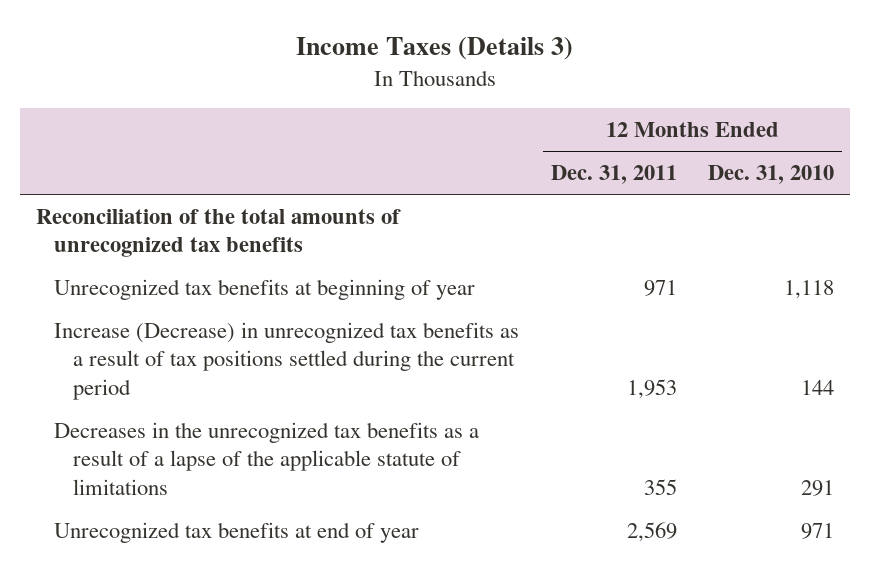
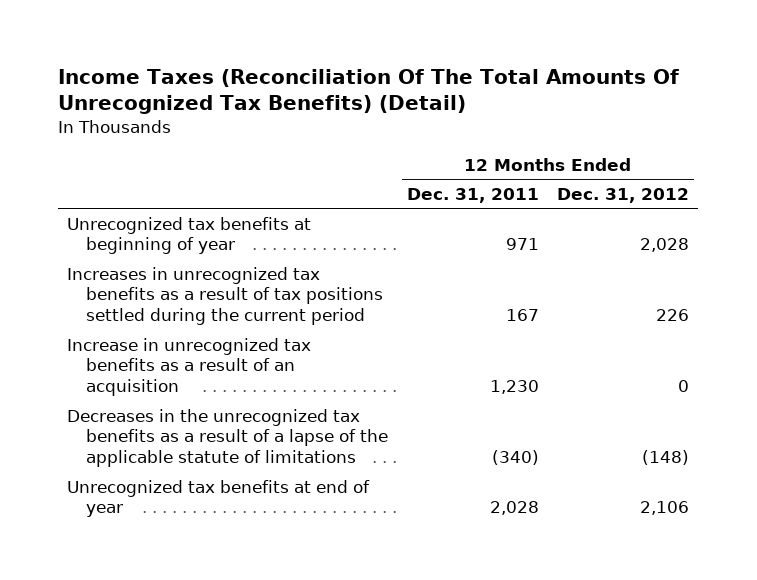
[296,37,574,61] Income Taxes (Details 3) -> [58,69,680,115] Income Taxes (Reconciliation Of The Total Amounts Of Unrecognized Tax Benefits) (Detail)
[708,165,835,185] Dec. 31, 2010 -> none
none -> [557,187,690,203] Dec. 31, 2012
[36,208,402,258] Reconciliation of the total amounts of unrecognized tax benefits -> none
[54,321,520,400] Increase (Decrease) in unrecognized tax benefits as a result of tax positions settled during the current period -> [67,266,383,326] Increases in unrecognized tax benefits as a result of tax positions settled during the current period
[626,378,677,399] 1,953 -> [505,309,539,322] 167
none -> [67,337,312,397] Increase in unrecognized tax benefits as a result of an acquisition
[643,478,677,495] 355 -> [491,450,539,466] (340)
[626,521,677,542] 2,569 -> [489,501,539,516] 2,028

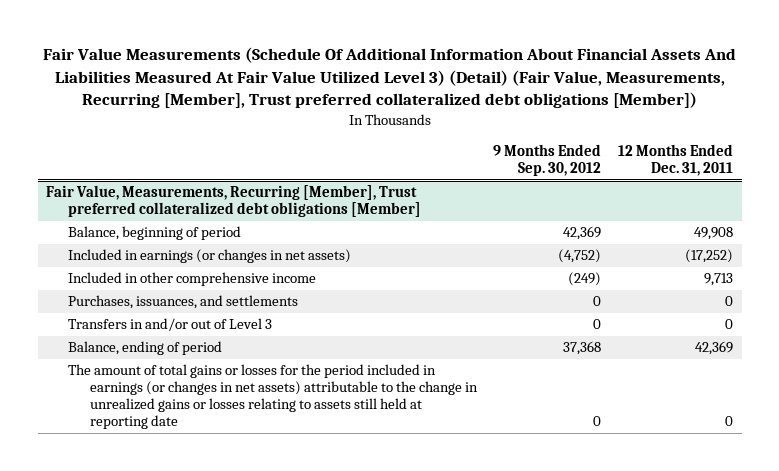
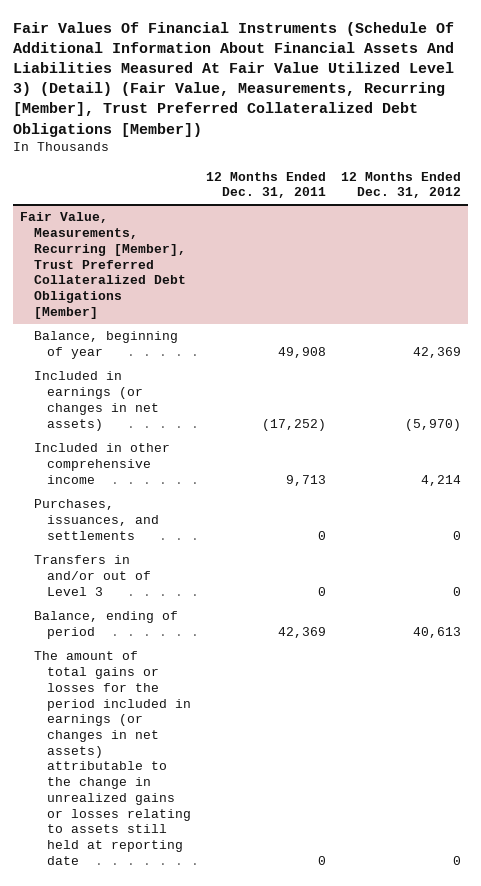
[42,47,736,109] Fair Value Measurements (Schedule Of Additional Information About Financial Assets And Liabilities Measured At Fair Value Utilized Level 3) (Detail) (Fair Value, Measurements, Recurring [Member], Trust preferred collateralized debt obligations [Member]) -> [12,21,454,137] Fair Values Of Financial Instruments (Schedule Of Additional Information About Financial Assets And Liabilities Measured At Fair Value Utilized Level 3) (Detail) (Fair Value, Measurements, Recurring [Member], Trust Preferred Collateralized Debt Obligations [Member])
[493,144,602,176] 9 Months Ended Sep. 30, 2012 -> none
none -> [340,171,461,199] 12 Months Ended Dec. 31, 2012
[46,185,421,218] Fair Value, Measurements, Recurring [Member], Trust preferred collateralized debt obligations [Member] -> [20,212,186,319] Fair Value, Measurements, Recurring [Member], Trust Preferred Collateralized Debt Obligations [Member]
[67,226,241,241] Balance, beginning of period -> [33,331,178,360] Balance, beginning of year

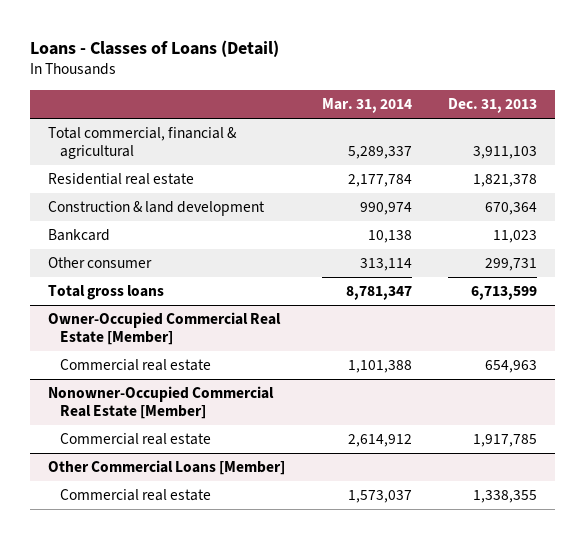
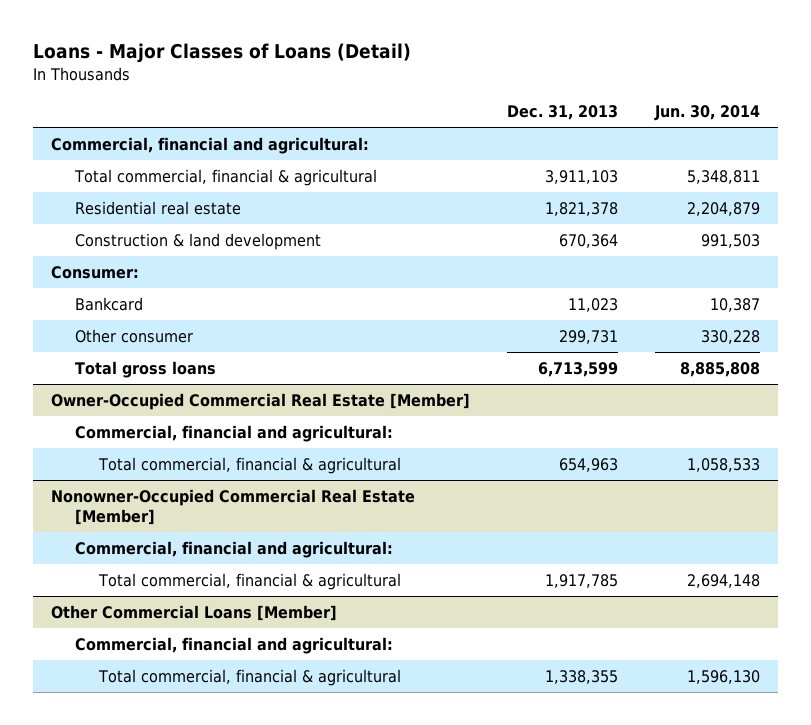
[29,39,279,57] Loans - Classes of Loans (Detail) -> [33,43,412,64] Loans - Major Classes of Loans (Detail)
[321,98,412,114] Mar. 31, 2014 -> none
none -> [653,105,760,122] Jun. 30, 2014
none -> [51,136,370,154] Commercial, financial and agricultural:
none -> [51,265,140,279] Consumer:
none -> [75,424,394,442] Commercial, financial and agricultural:
[59,359,211,372] Commercial real estate -> [97,456,401,474] Total commercial, financial & agricultural
none -> [75,540,394,558] Commercial, financial and agricultural:
[59,433,211,446] Commercial real estate -> [97,572,401,590] Total commercial, financial & agricultural
none -> [75,636,394,654] Commercial, financial and agricultural:
[59,489,211,502] Commercial real estate -> [97,668,401,686] Total commercial, financial & agricultural

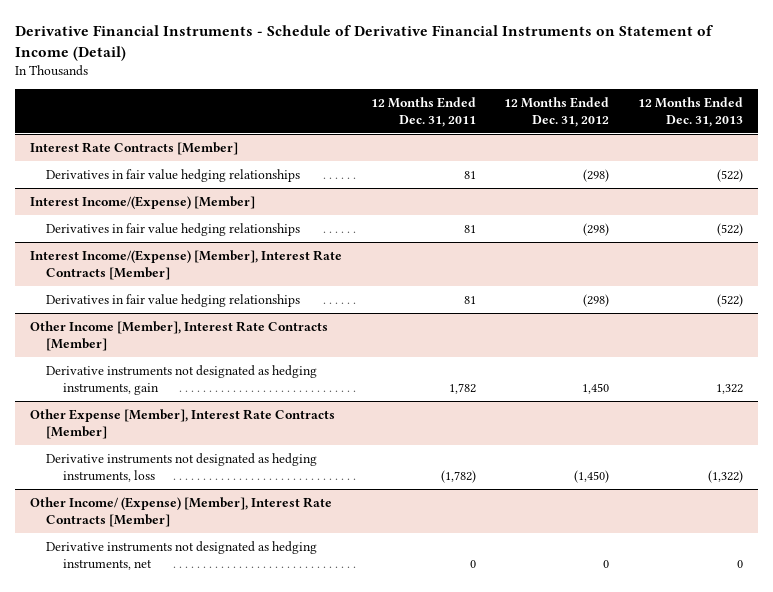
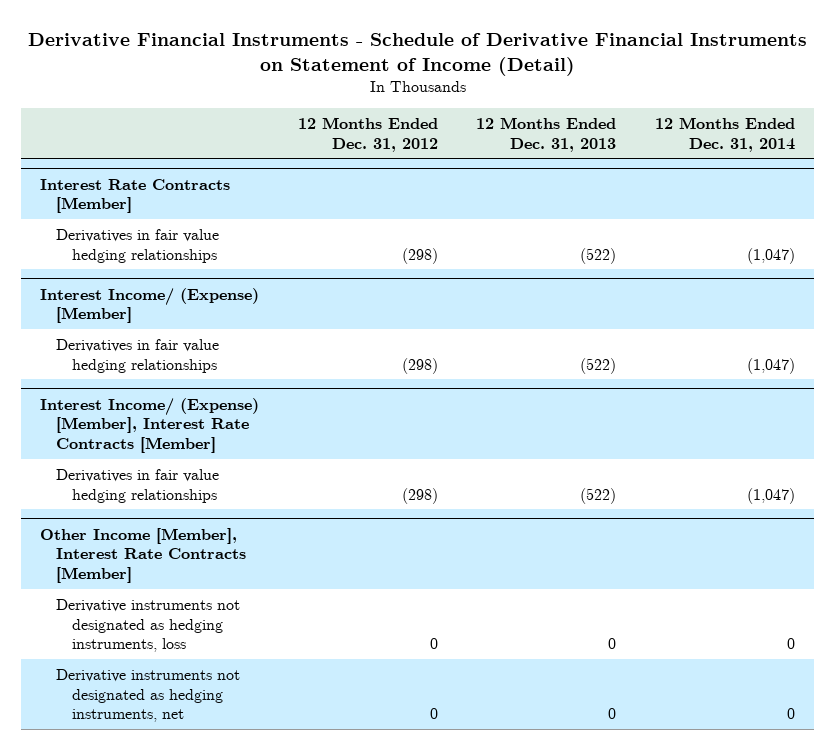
[370,96,476,127] 12 Months Ended Dec. 31, 2011 -> none
none -> [654,116,795,152] 12 Months Ended Dec. 31, 2014
[29,195,255,209] Interest Income/(Expense) [Member] -> [40,287,260,324] Interest Income/ (Expense) [Member]
[29,249,342,280] Interest Income/(Expense) [Member], Interest Rate Contracts [Member] -> [40,397,260,454] Interest Income/ (Expense) [Member], Interest Rate Contracts [Member]
[46,364,318,395] Derivative instruments not designated as hedging instruments, gain -> none
[29,408,335,439] Other Expense [Member], Interest Rate Contracts [Member] -> none
[29,496,332,527] Other Income/ (Expense) [Member], Interest Rate Contracts [Member] -> none
[574,469,610,483] (1,450) -> [429,638,438,650] 0
[708,469,744,483] (1,322) -> [608,638,617,650] 0

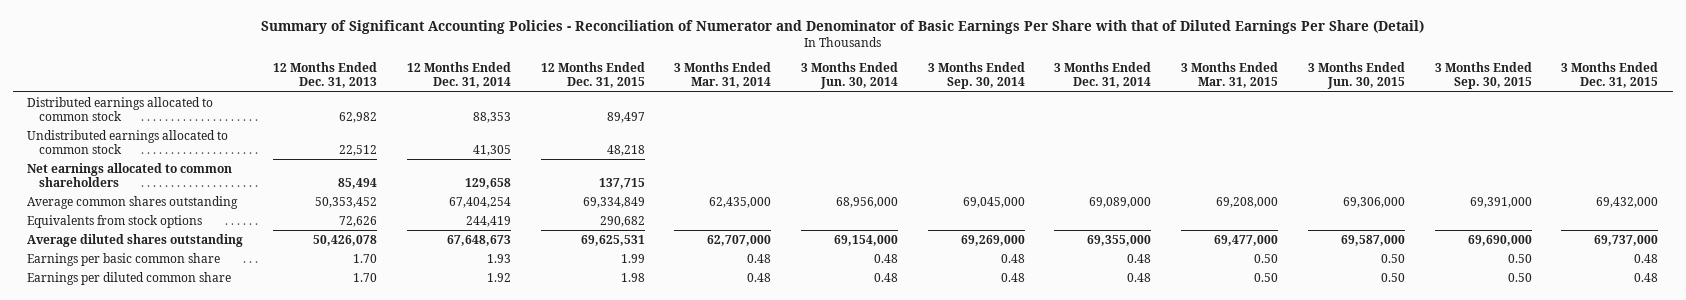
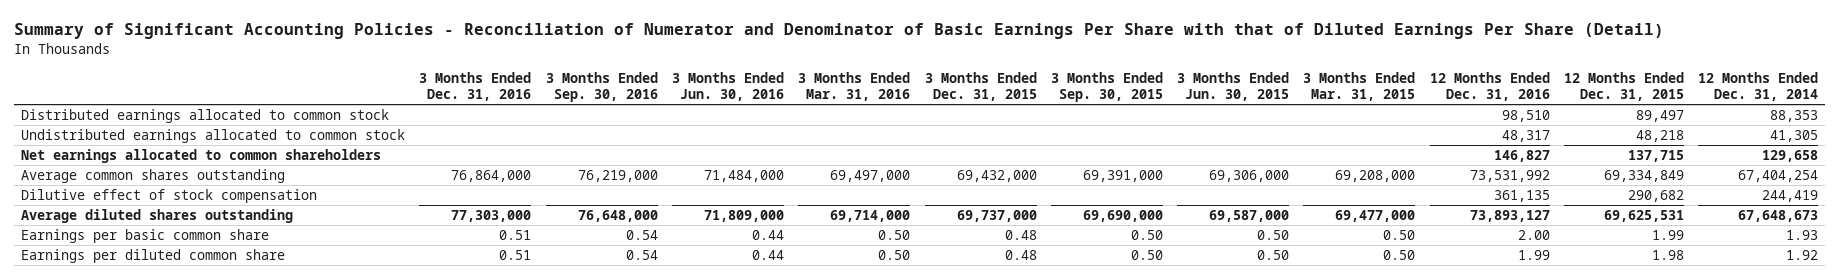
[273,62,378,89] 12 Months Ended Dec. 31, 2013 -> none
[674,62,772,89] 3 Months Ended Mar. 31, 2014 -> none
[800,62,898,90] 3 Months Ended Jun. 30, 2014 -> none
[927,62,1025,90] 3 Months Ended Sep. 30, 2014 -> none
[1054,62,1152,89] 3 Months Ended Dec. 31, 2014 -> none
none -> [419,71,532,102] 3 Months Ended Dec. 31, 2016
none -> [545,71,658,103] 3 Months Ended Sep. 30, 2016
none -> [671,71,784,102] 3 Months Ended Jun. 30, 2016
none -> [798,71,911,102] 3 Months Ended Mar. 31, 2016
none -> [1429,71,1550,102] 12 Months Ended Dec. 31, 2016
[27,214,203,228] Equivalents from stock options -> [21,189,318,204] Dilutive effect of stock compensation

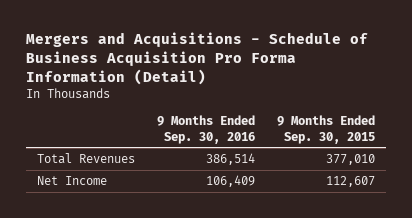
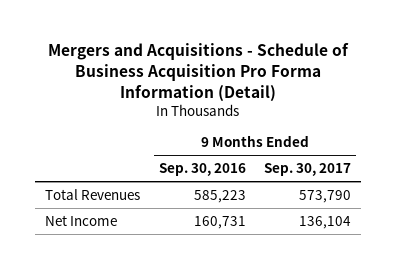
[277,115,376,144] 9 Months Ended Sep. 30, 2015 -> none
none -> [264,163,352,177] Sep. 30, 2017
[206,153,256,166] 386,514 -> [193,189,246,203] 585,223
[206,175,256,188] 106,409 -> [193,215,246,229] 160,731

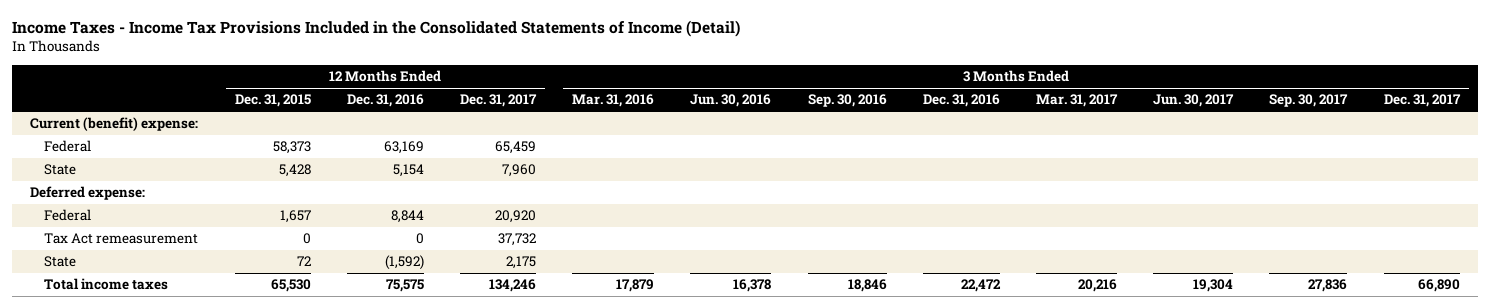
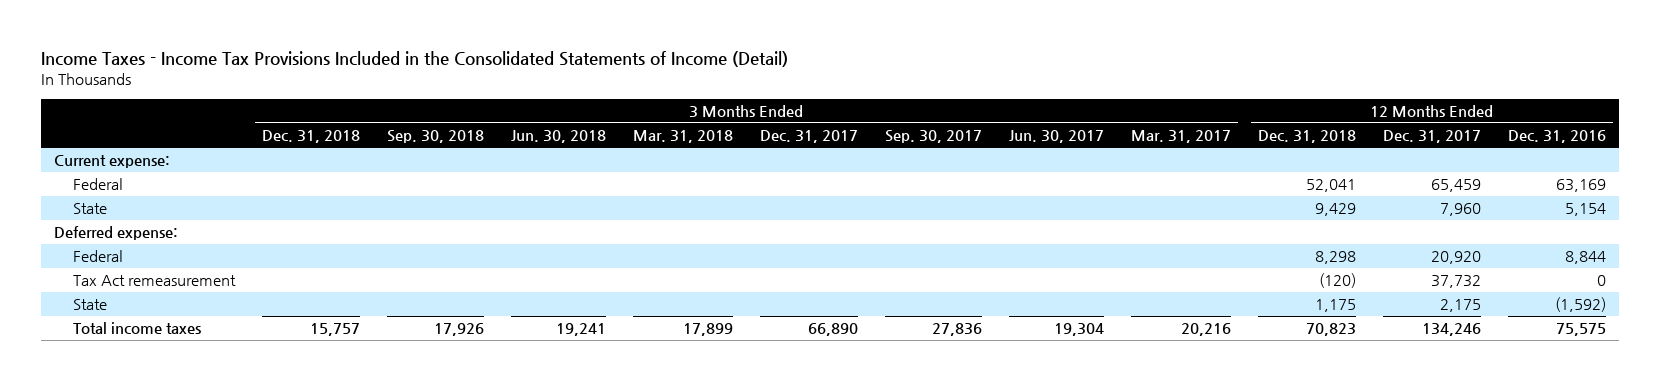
[234,94,311,108] Dec. 31, 2015 -> none
[572,94,655,108] Mar. 31, 2016 -> none
[690,94,772,108] Jun. 30, 2016 -> none
[807,94,887,108] Sep. 30, 2016 -> none
[922,94,1000,108] Dec. 31, 2016 -> none
none -> [262,130,361,144] Dec. 31, 2018
none -> [387,130,485,144] Sep. 30, 2018
none -> [511,130,607,144] Jun. 30, 2018
none -> [633,130,734,144] Mar. 31, 2018
none -> [1257,130,1356,144] Dec. 31, 2018
[30,117,199,132] Current (benefit) expense: -> [54,155,171,169] Current expense:

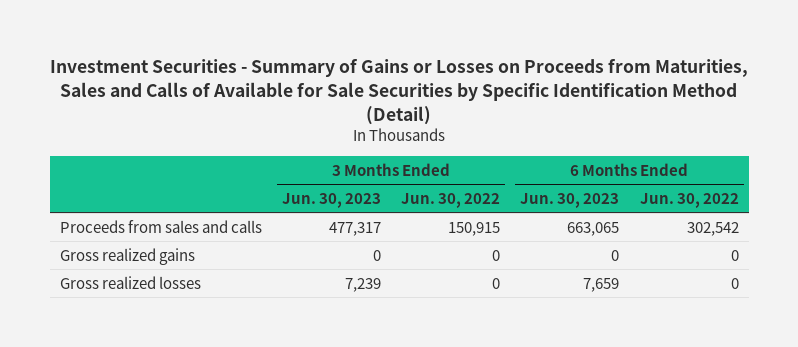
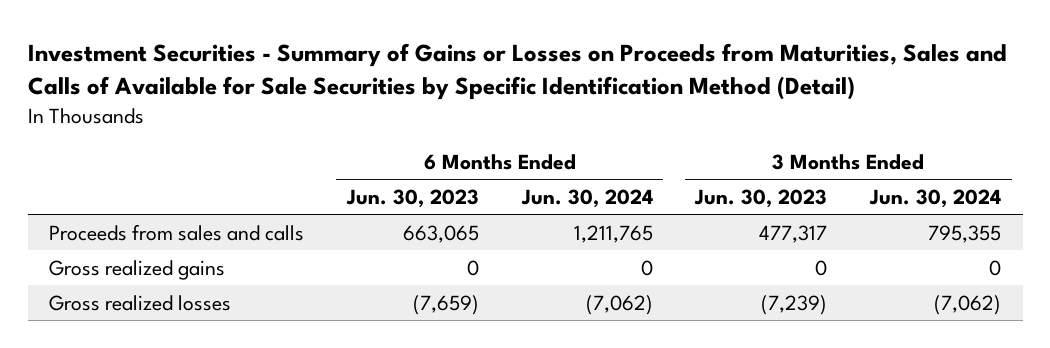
[401,192,501,208] Jun. 30, 2022 -> none
[639,192,739,208] Jun. 30, 2022 -> none
none -> [520,188,653,208] Jun. 30, 2024
none -> [869,188,1002,208] Jun. 30, 2024
[345,277,382,292] 7,239 -> [761,294,828,315] (7,239)
[583,277,620,292] 7,659 -> [412,294,479,315] (7,659)

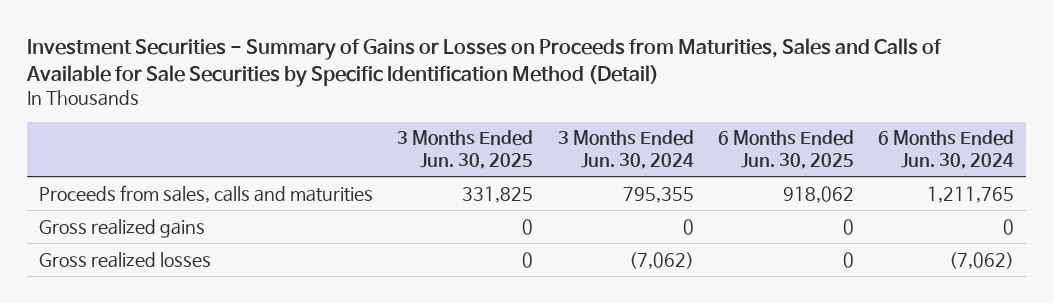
[345,188,479,208] Jun. 30, 2023 -> none
[694,188,828,208] Jun. 30, 2023 -> none
none -> [397,130,534,169] 3 Months Ended Jun. 30, 2025
none -> [717,130,854,169] 6 Months Ended Jun. 30, 2025
[48,223,304,241] Proceeds from sales and calls -> [39,184,374,203] Proceeds from sales, calls and maturities

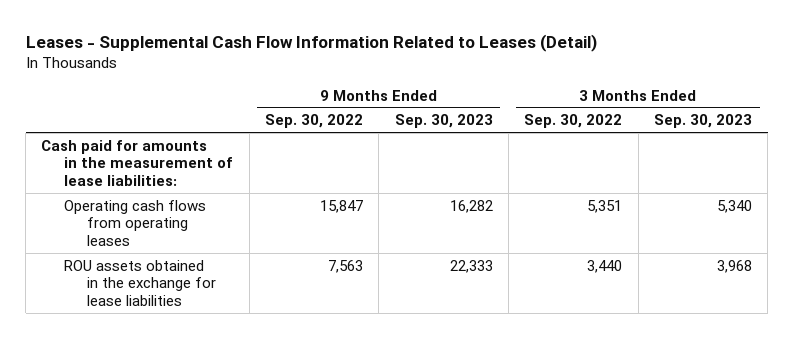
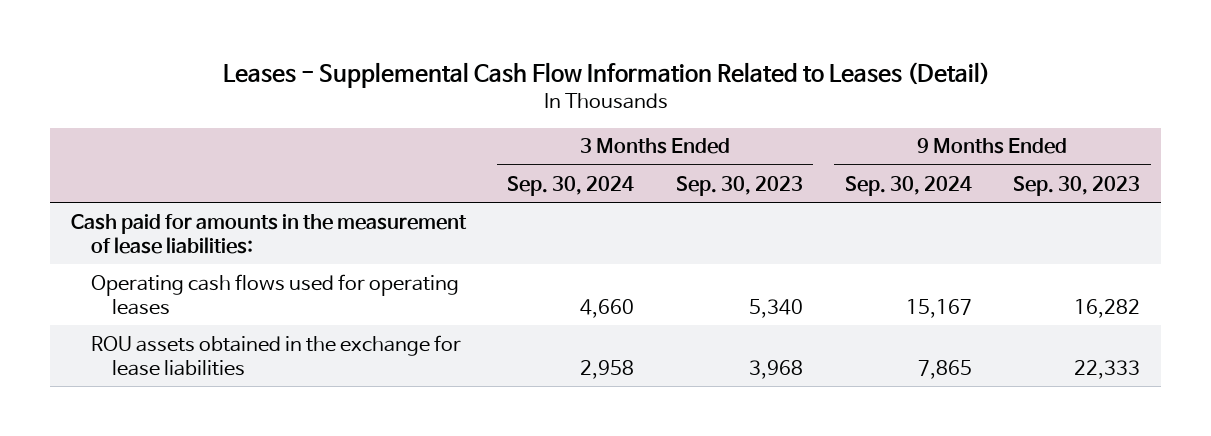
[264,114,363,129] Sep. 30, 2022 -> none
[524,114,623,129] Sep. 30, 2022 -> none
none -> [507,175,635,196] Sep. 30, 2024
none -> [844,175,972,196] Sep. 30, 2024
[64,199,207,247] Operating cash flows from operating leases -> [91,273,460,315] Operating cash flows used for operating leases

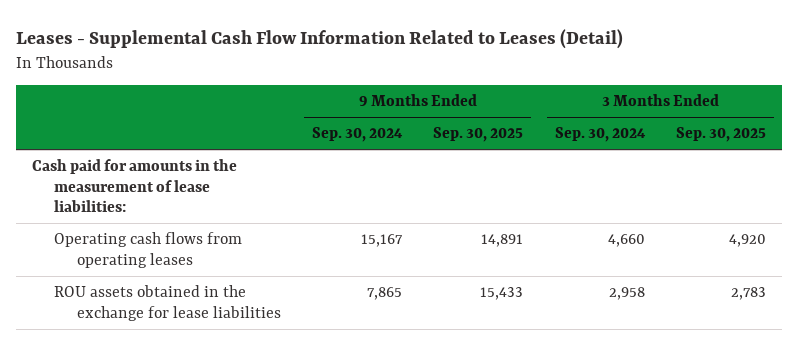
[675,175,803,196] Sep. 30, 2023 -> none
[1013,175,1141,196] Sep. 30, 2023 -> none
none -> [433,127,524,143] Sep. 30, 2025
none -> [676,127,767,143] Sep. 30, 2025
[91,273,460,315] Operating cash flows used for operating leases -> [54,232,243,268] Operating cash flows from operating leases

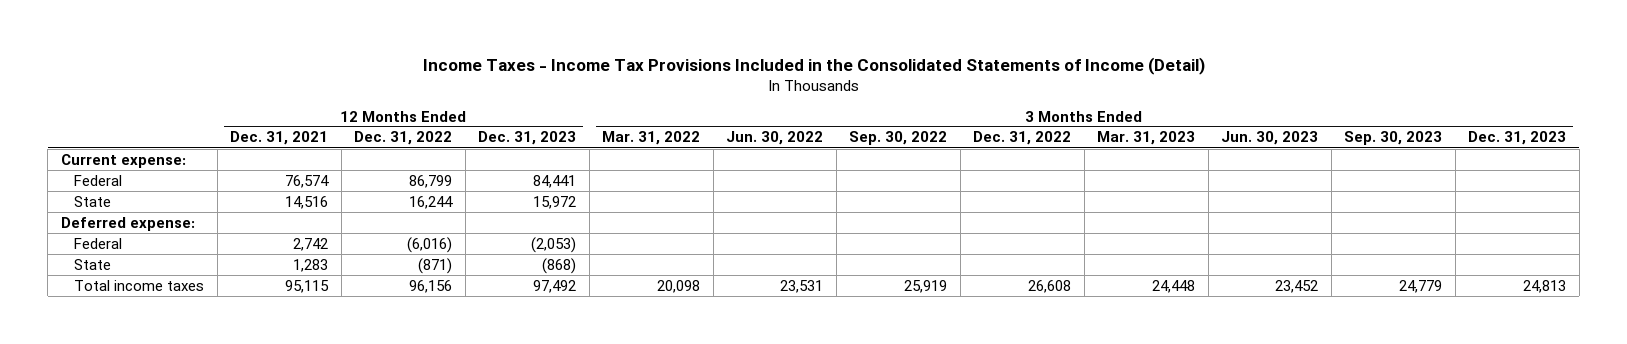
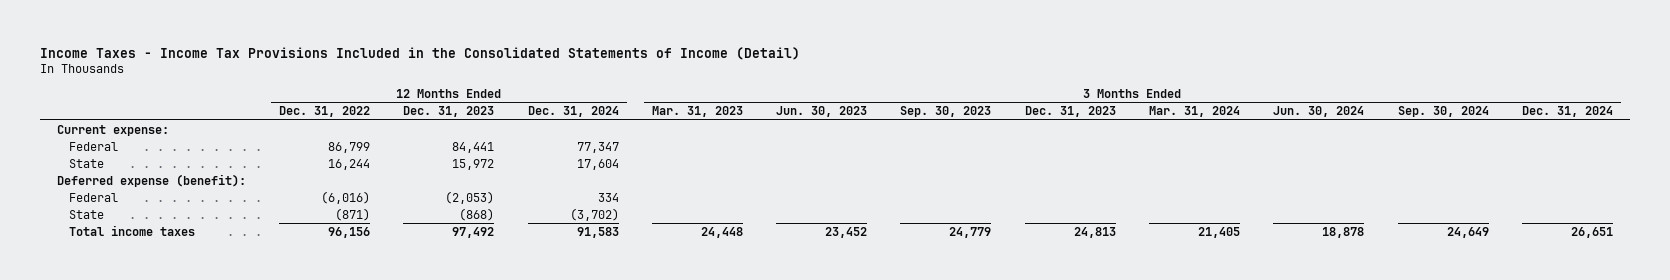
[230,131,329,146] Dec. 31, 2021 -> none
[602,131,701,146] Mar. 31, 2022 -> none
[726,131,824,146] Jun. 30, 2022 -> none
[849,131,948,146] Sep. 30, 2022 -> none
[973,131,1072,146] Dec. 31, 2022 -> none
none -> [527,106,619,118] Dec. 31, 2024
none -> [1149,106,1241,118] Mar. 31, 2024
none -> [1273,106,1365,118] Jun. 30, 2024
none -> [1397,106,1489,118] Sep. 30, 2024
none -> [1521,106,1613,118] Dec. 31, 2024
[60,216,195,231] Deferred expense: -> [56,173,246,187] Deferred expense (benefit):

